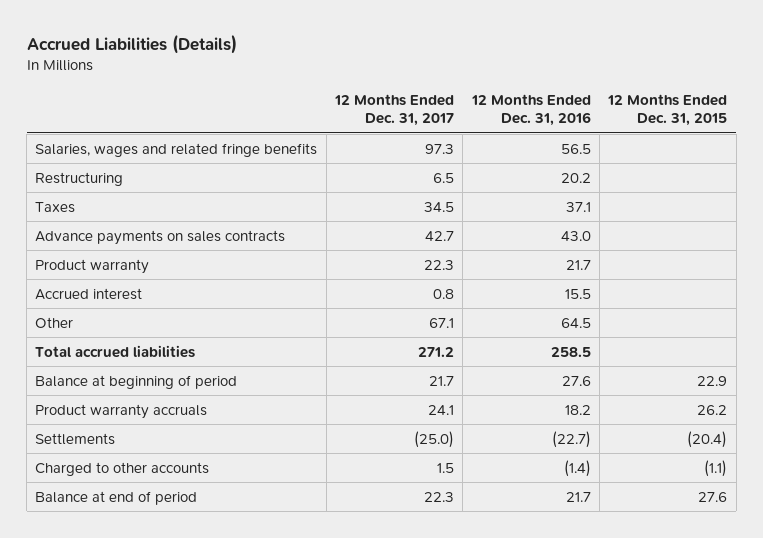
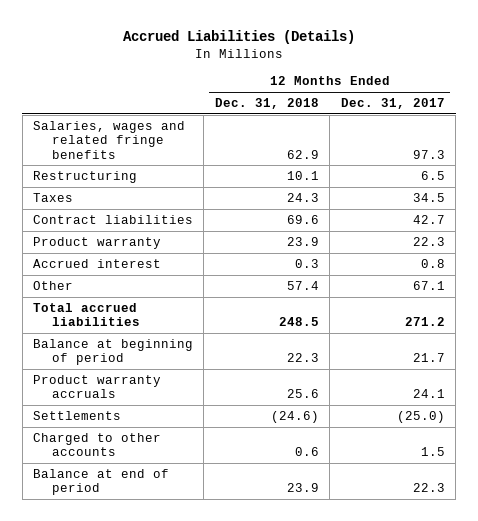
[470,93,591,127] 12 Months Ended Dec. 31, 2016 -> none
[607,93,728,127] 12 Months Ended Dec. 31, 2015 -> none
none -> [214,98,319,110] Dec. 31, 2018
[35,229,286,245] Advance payments on sales contracts -> [32,214,193,224] Contract liabilities

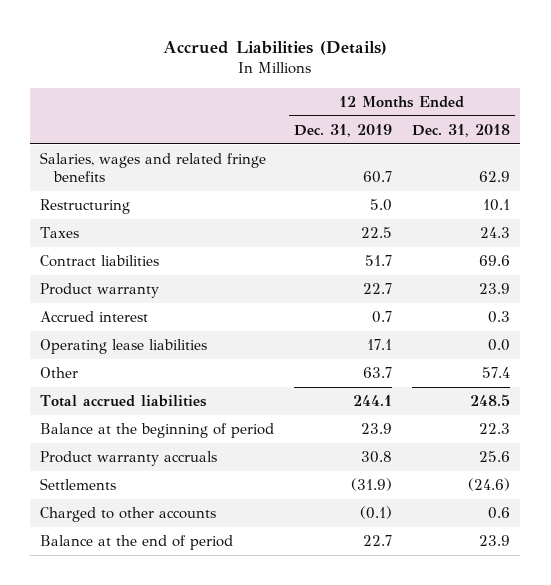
[340,98,445,110] Dec. 31, 2017 -> none
none -> [294,123,393,137] Dec. 31, 2019
none -> [40,339,208,355] Operating lease liabilities
[32,338,193,366] Balance at beginning of period -> [40,423,275,439] Balance at the beginning of period
[32,468,169,496] Balance at end of period -> [40,535,234,551] Balance at the end of period

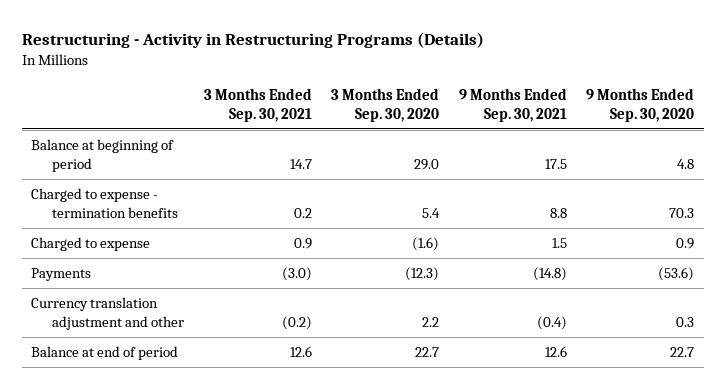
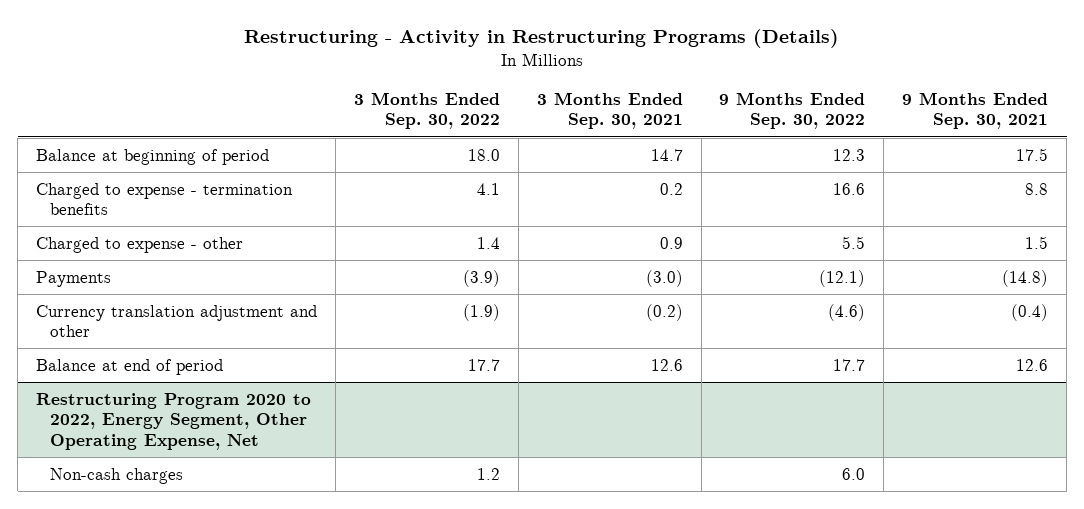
[331,88,440,122] 3 Months Ended Sep. 30, 2020 -> none
[586,88,695,122] 9 Months Ended Sep. 30, 2020 -> none
none -> [353,91,500,130] 3 Months Ended Sep. 30, 2022
none -> [719,91,866,130] 9 Months Ended Sep. 30, 2022
[31,237,151,252] Charged to expense -> [35,236,243,253] Charged to expense - other
none -> [35,392,311,451] Restructuring Program 2020 to 2022, Energy Segment, Other Operating Expense, Net
none -> [49,467,183,484] Non-cash charges

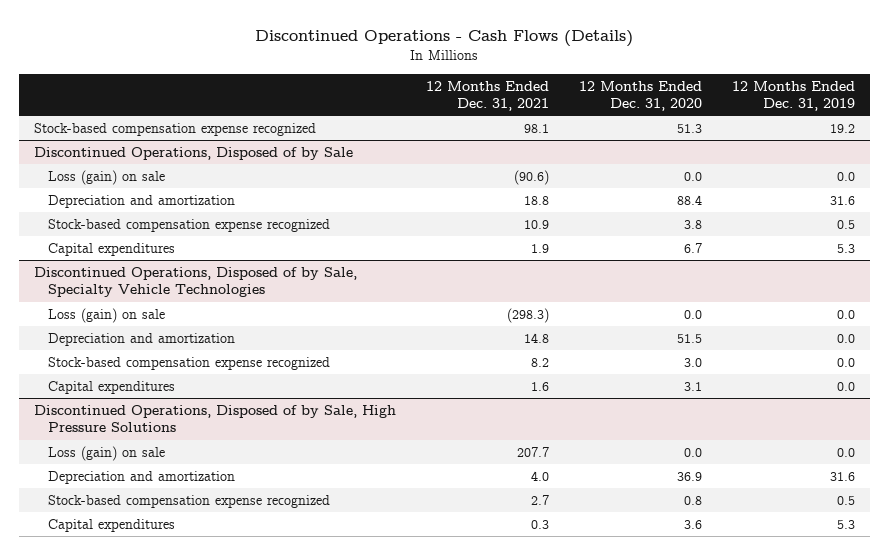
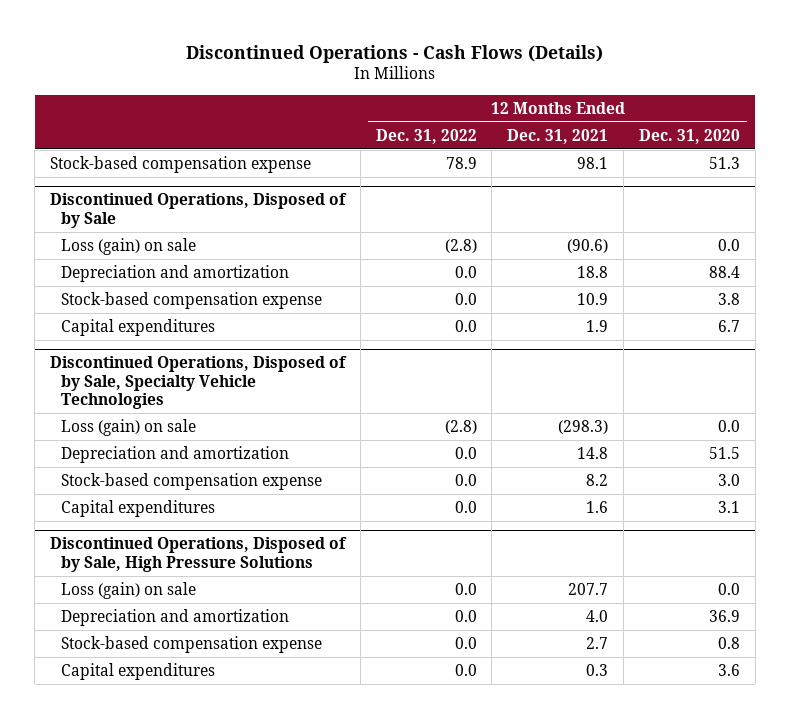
[732,80,856,111] 12 Months Ended Dec. 31, 2019 -> none
none -> [375,128,477,144] Dec. 31, 2022
[33,123,316,137] Stock-based compensation expense recognized -> [49,156,311,174] Stock-based compensation expense
[48,219,331,233] Stock-based compensation expense recognized -> [61,292,323,310] Stock-based compensation expense
[48,357,331,371] Stock-based compensation expense recognized -> [61,473,323,491] Stock-based compensation expense
[48,495,331,509] Stock-based compensation expense recognized -> [61,636,323,654] Stock-based compensation expense

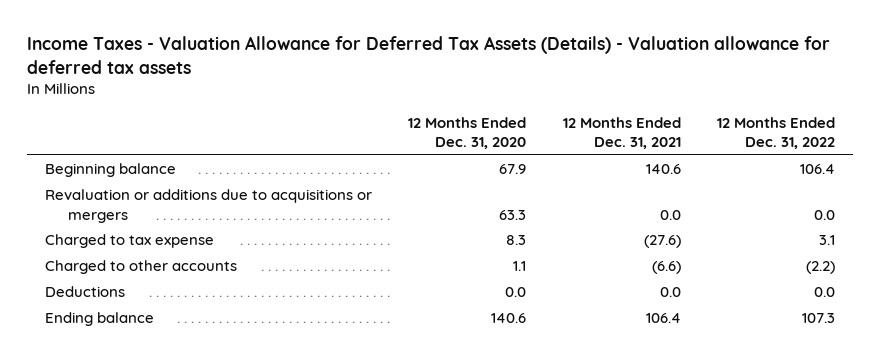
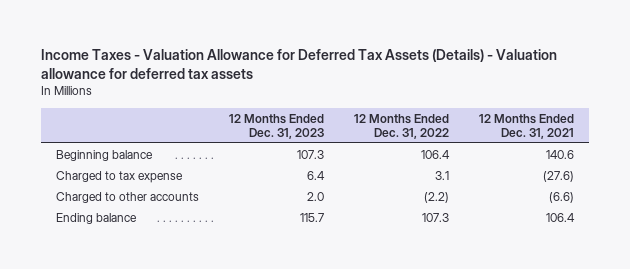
[408,116,527,150] 12 Months Ended Dec. 31, 2020 -> none
none -> [229,113,325,139] 12 Months Ended Dec. 31, 2023
[44,189,372,223] Revaluation or additions due to acquisitions or mergers -> none
[44,286,125,298] Deductions -> none

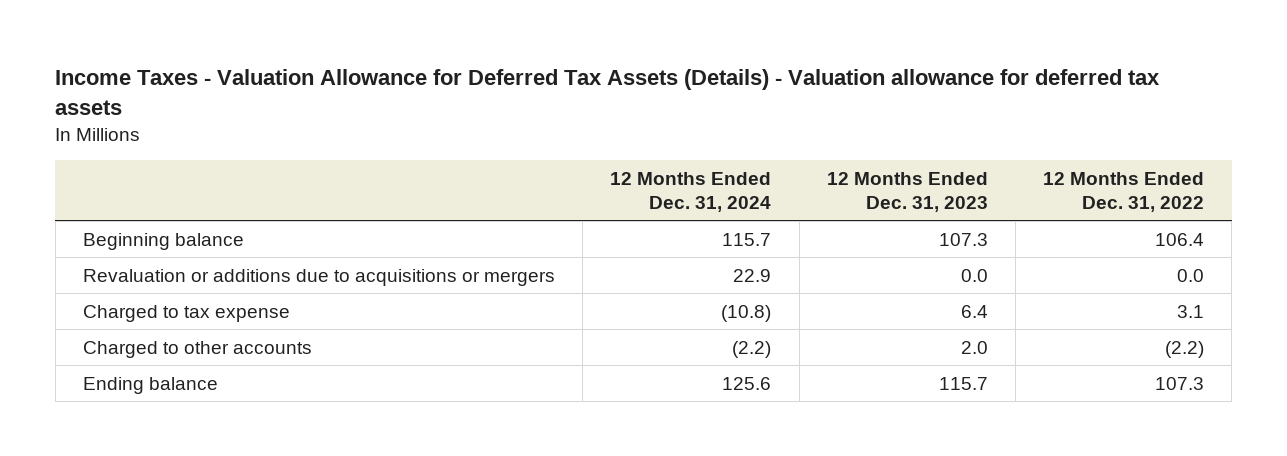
[479,113,575,139] 12 Months Ended Dec. 31, 2021 -> none
none -> [610,171,772,212] 12 Months Ended Dec. 31, 2024
none -> [82,268,555,286] Revaluation or additions due to acquisitions or mergers

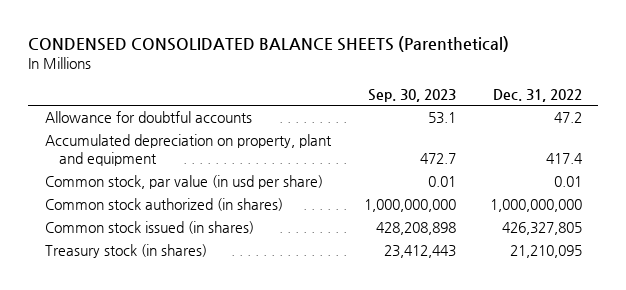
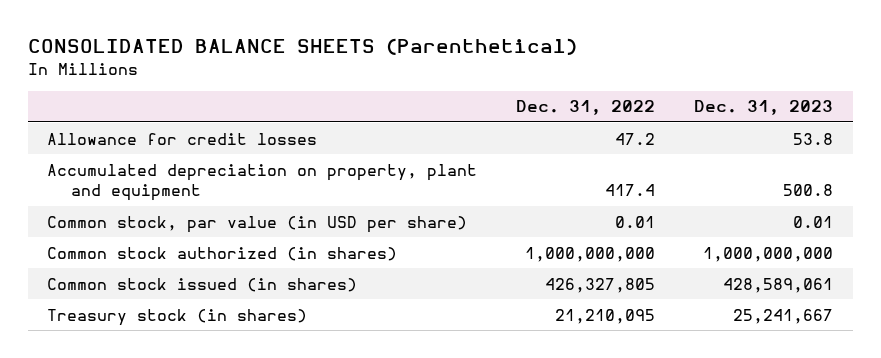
[27,36,509,53] CONDENSED CONSOLIDATED BALANCE SHEETS (Parenthetical) -> [27,37,577,55] CONSOLIDATED BALANCE SHEETS (Parenthetical)
[368,88,457,102] Sep. 30, 2023 -> none
none -> [694,100,834,116] Dec. 31, 2023
[44,111,252,124] Allowance for doubtful accounts -> [47,132,318,145] Allowance for credit losses
[44,175,323,190] Common stock, par value (in usd per share) -> [47,215,468,233] Common stock, par value (in USD per share)

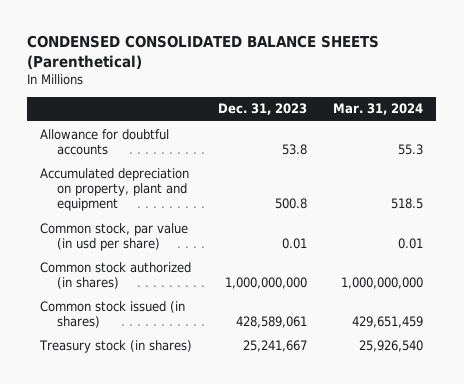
[27,37,577,55] CONSOLIDATED BALANCE SHEETS (Parenthetical) -> [27,35,380,69] CONDENSED CONSOLIDATED BALANCE SHEETS (Parenthetical)
[516,100,656,116] Dec. 31, 2022 -> none
none -> [333,103,424,116] Mar. 31, 2024
[47,132,318,145] Allowance for credit losses -> [40,128,170,156] Allowance for doubtful accounts
[47,215,468,233] Common stock, par value (in USD per share) -> [40,222,189,252] Common stock, par value (in usd per share)

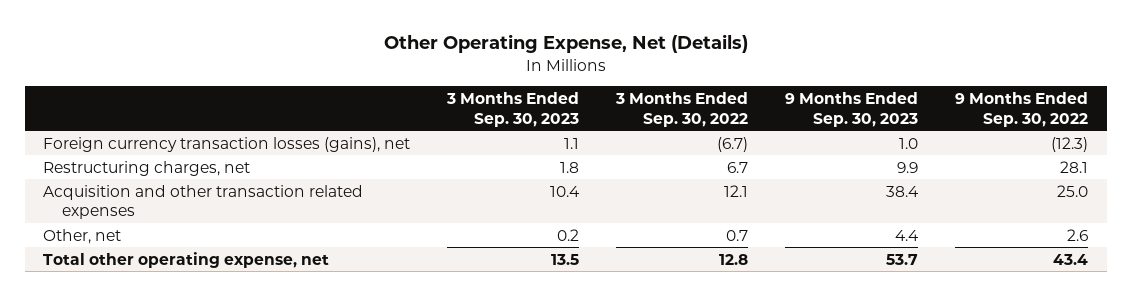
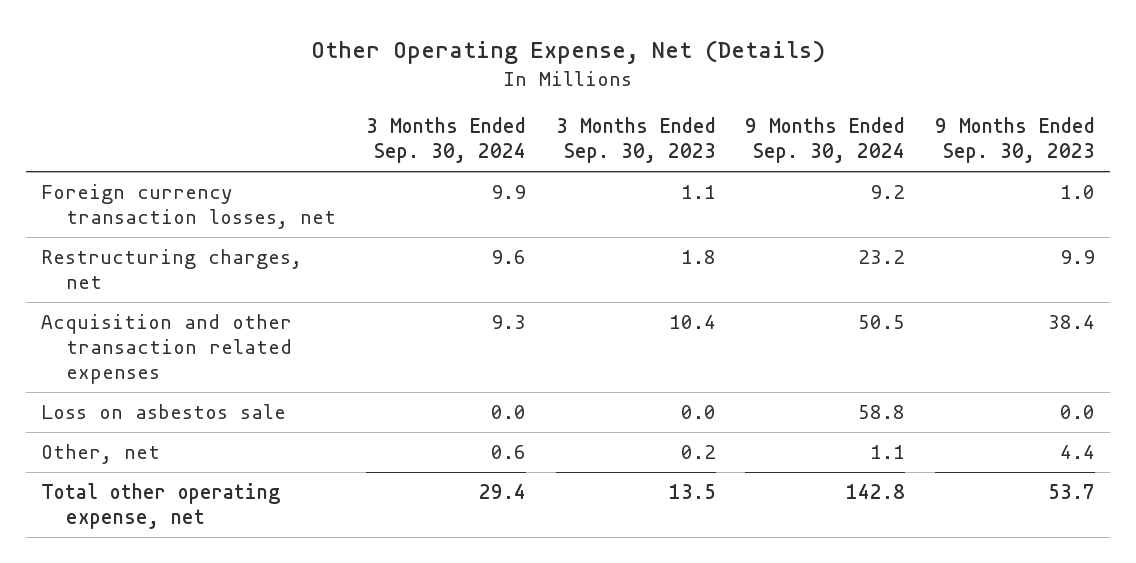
[615,91,749,127] 3 Months Ended Sep. 30, 2022 -> none
[955,91,1089,127] 9 Months Ended Sep. 30, 2022 -> none
none -> [366,117,527,164] 3 Months Ended Sep. 30, 2024
none -> [745,117,906,164] 9 Months Ended Sep. 30, 2024
[43,136,411,152] Foreign currency transaction losses (gains), net -> [41,184,337,229] Foreign currency transaction losses, net
none -> [41,404,287,420] Loss on asbestos sale

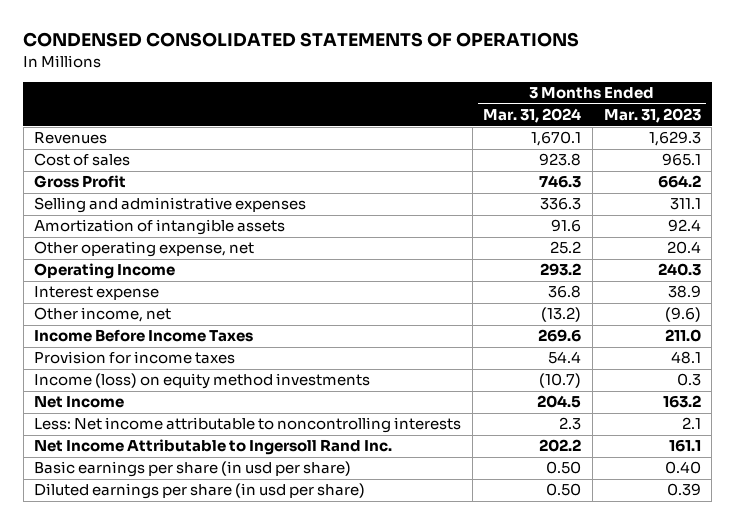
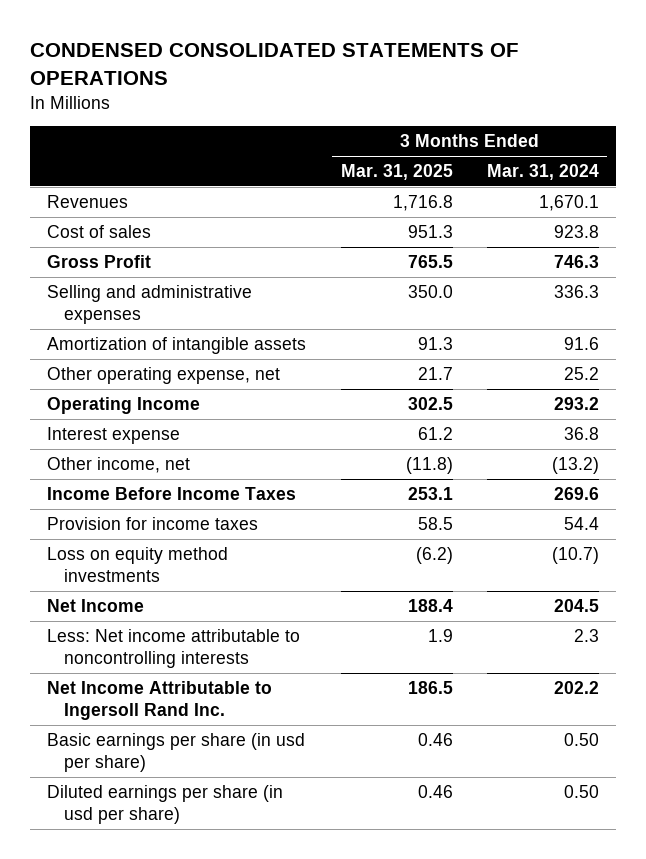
[603,108,701,124] Mar. 31, 2023 -> none
none -> [340,164,453,181] Mar. 31, 2025
[34,373,371,390] Income (loss) on equity method investments -> [47,546,229,583] Loss on equity method investments

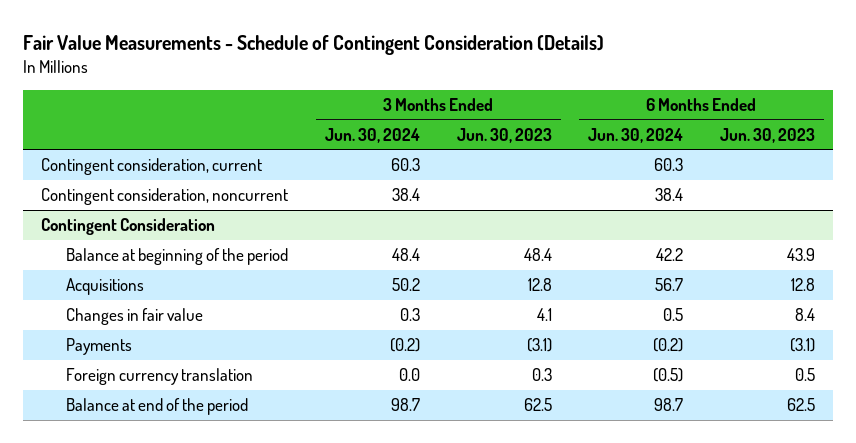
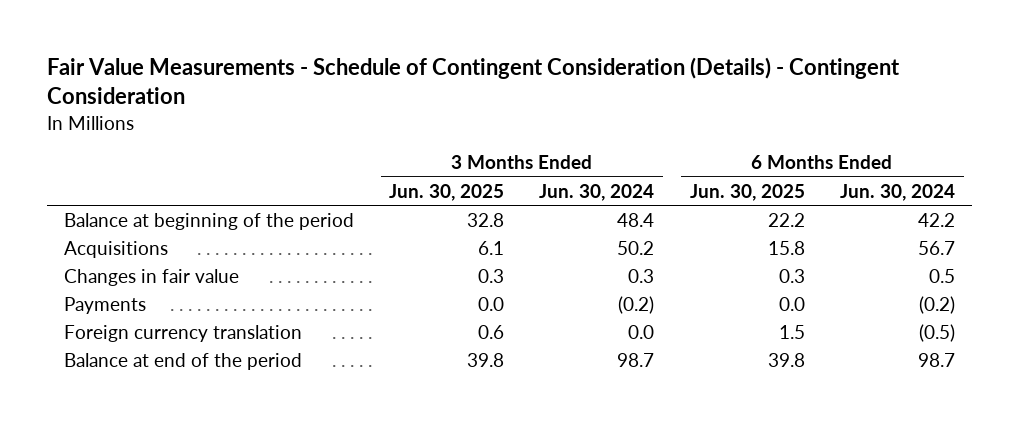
[23,34,605,55] Fair Value Measurements - Schedule of Contingent Consideration (Details) -> [46,57,900,105] Fair Value Measurements - Schedule of Contingent Consideration (Details) - Contingent Consideration
[456,127,552,143] Jun. 30, 2023 -> none
[719,127,815,143] Jun. 30, 2023 -> none
none -> [389,183,505,201] Jun. 30, 2025
none -> [689,183,805,201] Jun. 30, 2025
[41,158,263,176] Contingent consideration, current -> none
[41,188,289,206] Contingent consideration, noncurrent -> none
[41,218,216,236] Contingent Consideration -> none

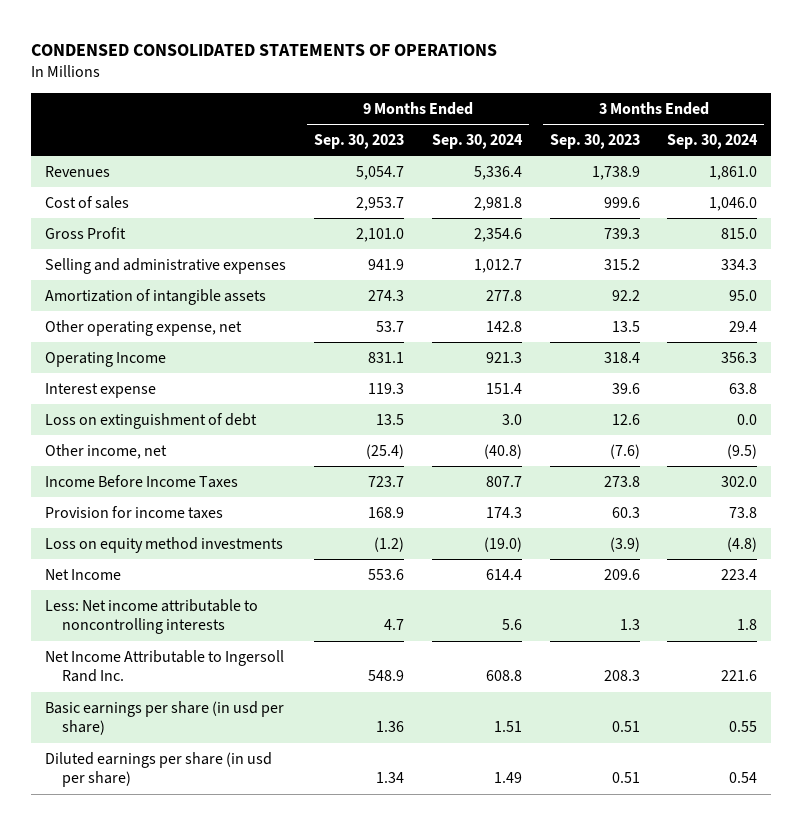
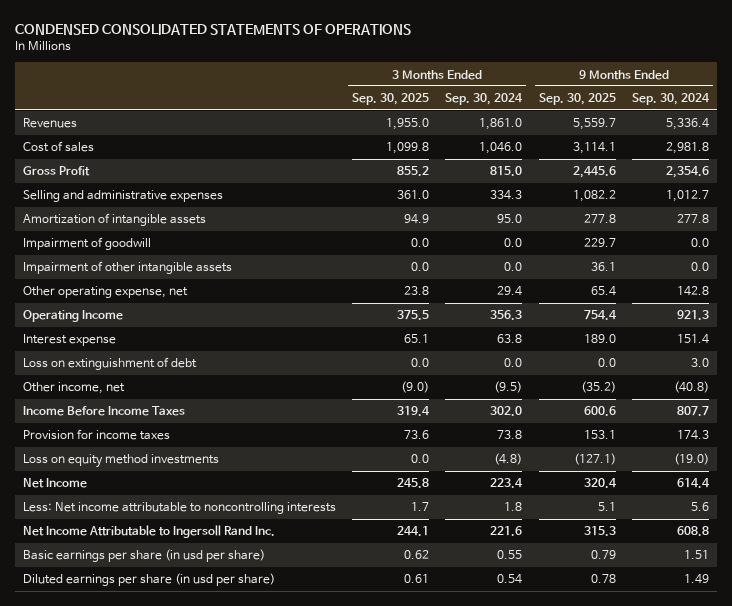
[313,134,404,150] Sep. 30, 2023 -> none
[549,134,640,150] Sep. 30, 2023 -> none
none -> [352,93,430,106] Sep. 30, 2025
none -> [538,93,616,106] Sep. 30, 2025
none -> [22,237,151,251] Impairment of goodwill
none -> [22,261,232,275] Impairment of other intangible assets

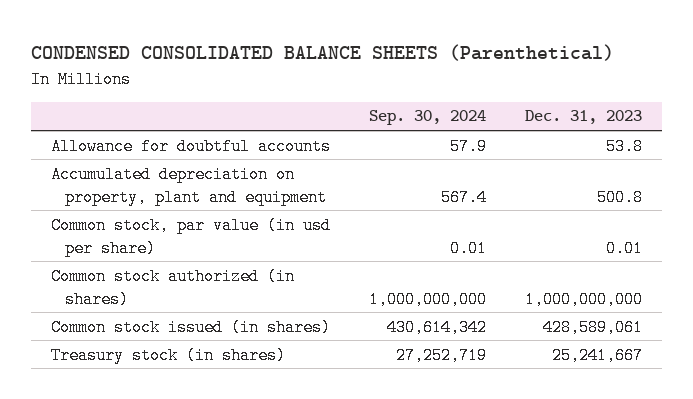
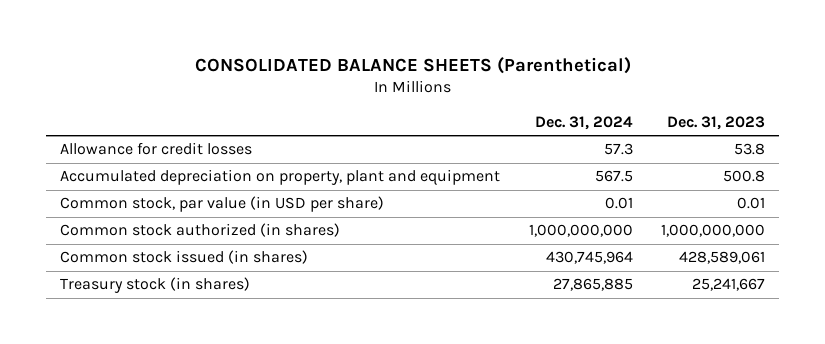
[31,44,615,62] CONDENSED CONSOLIDATED BALANCE SHEETS (Parenthetical) -> [194,56,631,74] CONSOLIDATED BALANCE SHEETS (Parenthetical)
[369,110,487,126] Sep. 30, 2024 -> none
none -> [534,115,633,130] Dec. 31, 2024
[50,137,331,155] Allowance for doubtful accounts -> [60,142,253,156] Allowance for credit losses
[50,216,331,257] Common stock, par value (in usd per share) -> [60,196,385,213] Common stock, par value (in USD per share)

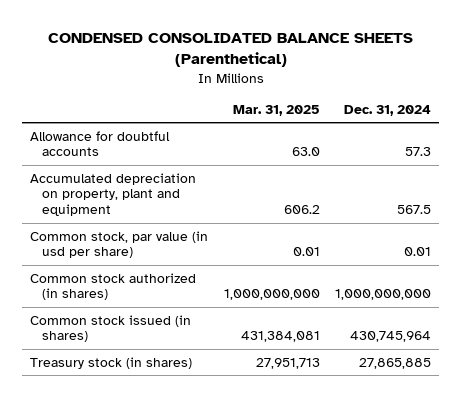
[194,56,631,74] CONSOLIDATED BALANCE SHEETS (Parenthetical) -> [47,33,413,68] CONDENSED CONSOLIDATED BALANCE SHEETS (Parenthetical)
[666,115,765,130] Dec. 31, 2023 -> none
none -> [232,105,320,117] Mar. 31, 2025
[60,142,253,156] Allowance for credit losses -> [29,130,170,157] Allowance for doubtful accounts
[60,196,385,213] Common stock, par value (in USD per share) -> [29,230,208,259] Common stock, par value (in usd per share)

